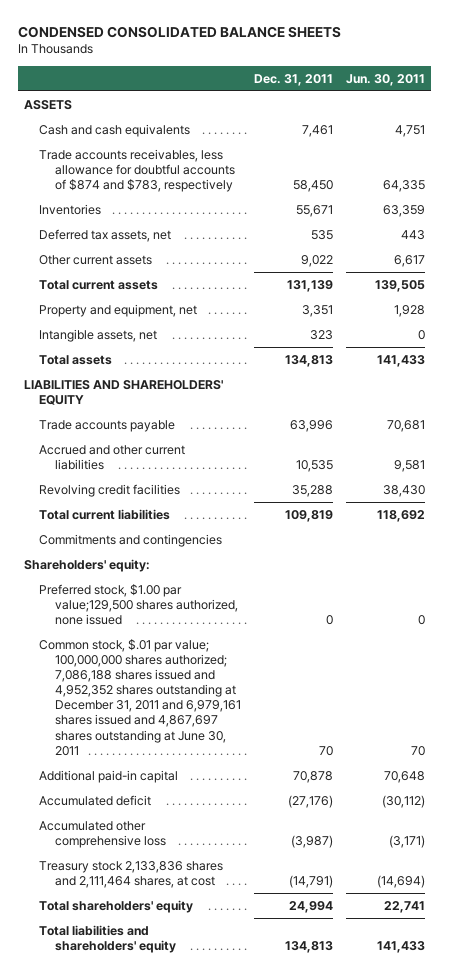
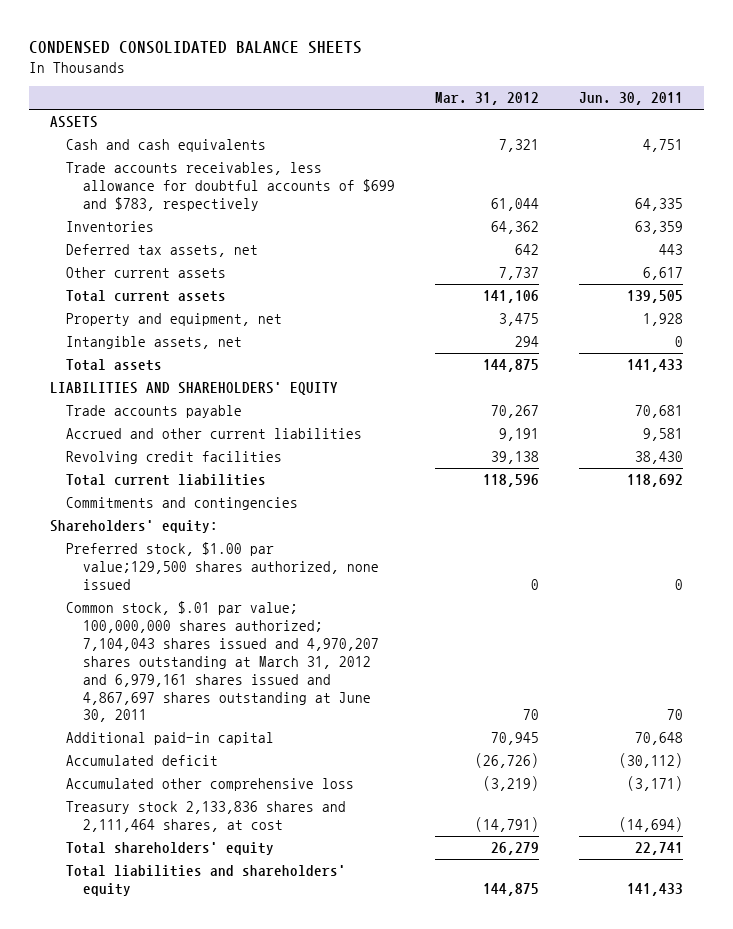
[253,73,333,86] Dec. 31, 2011 -> none
none -> [435,92,540,106] Mar. 31, 2012
[39,148,235,193] Trade accounts receivables, less allowance for doubtful accounts of $874 and $783, respectively -> [66,162,395,211] Trade accounts receivables, less allowance for doubtful accounts of $699 and $783, respectively
[39,638,241,756] Common stock, $.01 par value; 100,000,000 shares authorized; 7,086,188 shares issued and 4,952,352 shares outstanding at December 31, 2011 and 6,979,161 shares issued and 4,867,697 shares outstanding at June 30, 2011 -> [66,601,379,723] Common stock, $.01 par value; 100,000,000 shares authorized; 7,104,043 shares issued and 4,970,207 shares outstanding at March 31, 2012 and 6,979,161 shares issued and 4,867,697 shares outstanding at June 30, 2011

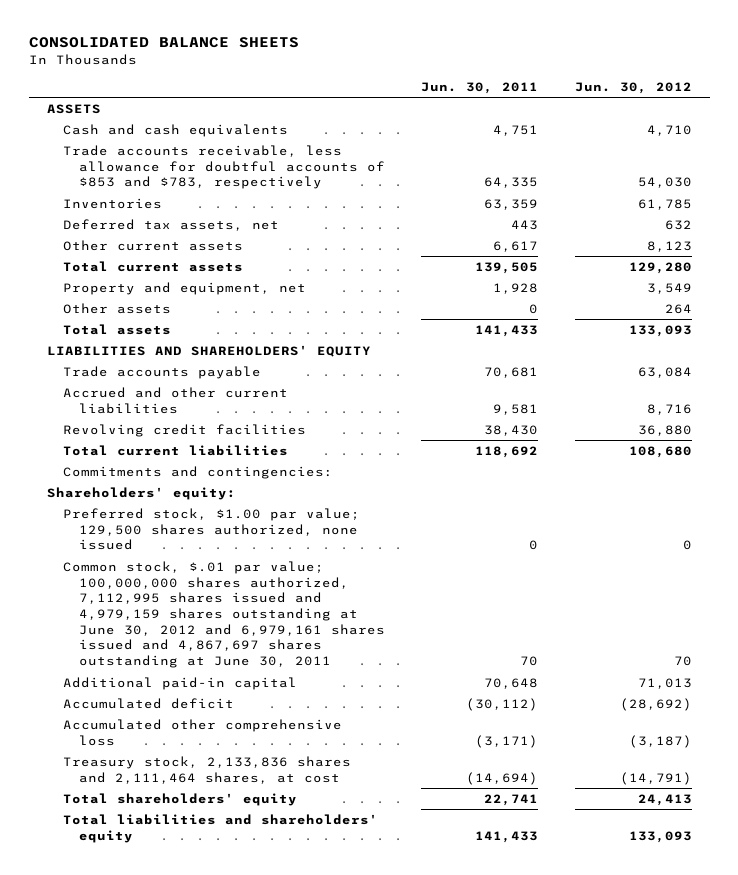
[29,41,363,55] CONDENSED CONSOLIDATED BALANCE SHEETS -> [28,37,299,49] CONSOLIDATED BALANCE SHEETS
[435,92,540,106] Mar. 31, 2012 -> none
none -> [574,81,692,94] Jun. 30, 2012
[66,162,395,211] Trade accounts receivables, less allowance for doubtful accounts of $699 and $783, respectively -> [62,144,385,190] Trade accounts receivable, less allowance for doubtful accounts of $853 and $783, respectively
[66,336,243,350] Intangible assets, net -> none
none -> [62,302,171,314] Other assets
[66,497,299,511] Commitments and contingencies -> [62,465,333,479] Commitments and contingencies:
[66,542,379,590] Preferred stock, $1.00 par value;129,500 shares authorized, none issued -> [62,507,360,551] Preferred stock, $1.00 par value; 129,500 shares authorized, none issued
[66,601,379,723] Common stock, $.01 par value; 100,000,000 shares authorized; 7,104,043 shares issued and 4,970,207 shares outstanding at March 31, 2012 and 6,979,161 shares issued and 4,867,697 shares outstanding at June 30, 2011 -> [62,560,385,669] Common stock, $.01 par value; 100,000,000 shares authorized, 7,112,995 shares issued and 4,979,159 shares outstanding at June 30, 2012 and 6,979,161 shares issued and 4,867,697 shares outstanding at June 30, 2011
[66,801,347,832] Treasury stock 2,133,836 shares and 2,111,464 shares, at cost -> [62,755,351,784] Treasury stock, 2,133,836 shares and 2,111,464 shares, at cost

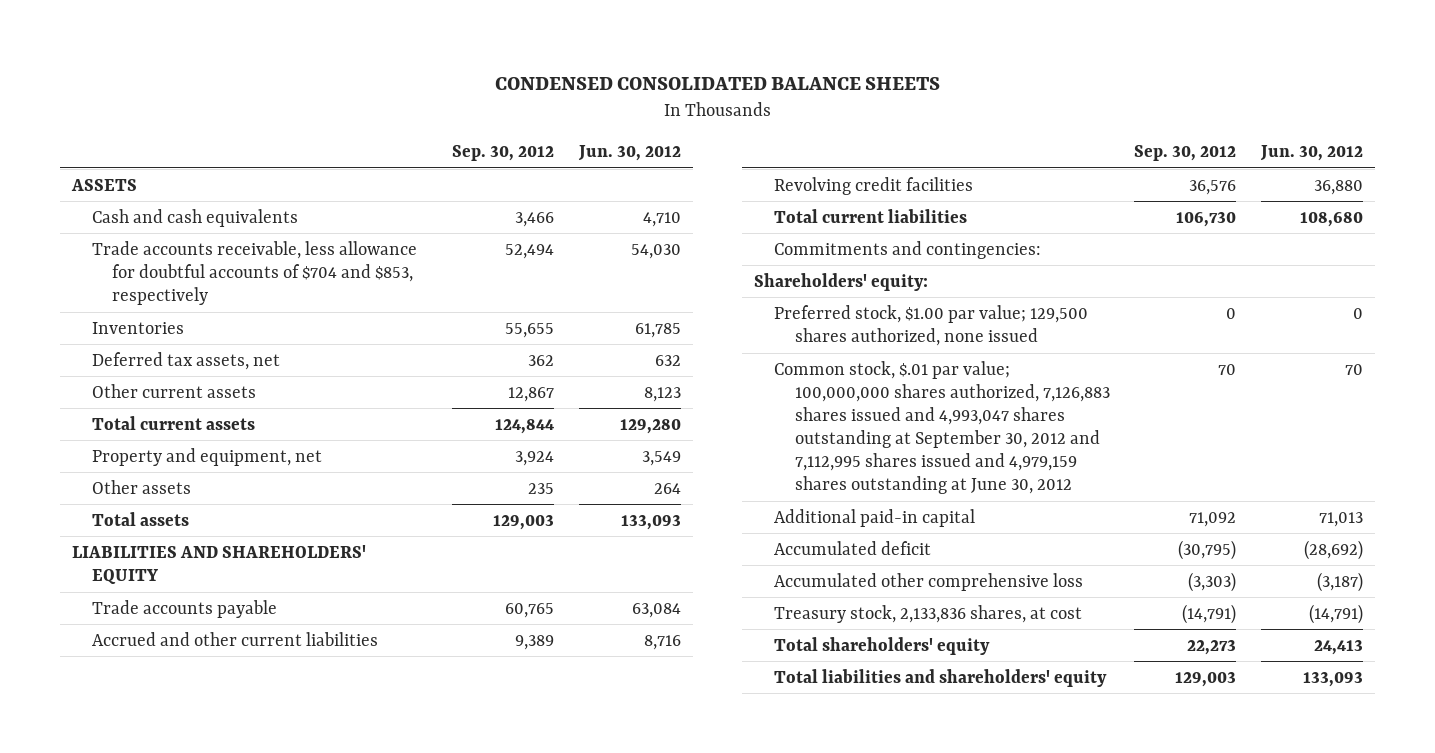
[28,37,299,49] CONSOLIDATED BALANCE SHEETS -> [494,76,940,90] CONDENSED CONSOLIDATED BALANCE SHEETS
[421,81,539,94] Jun. 30, 2011 -> none
none -> [452,145,555,162] Sep. 30, 2012
[62,144,385,190] Trade accounts receivable, less allowance for doubtful accounts of $853 and $783, respectively -> [92,240,418,305] Trade accounts receivable, less allowance for doubtful accounts of $704 and $853, respectively
[62,560,385,669] Common stock, $.01 par value; 100,000,000 shares authorized, 7,112,995 shares issued and 4,979,159 shares outstanding at June 30, 2012 and 6,979,161 shares issued and 4,867,697 shares outstanding at June 30, 2011 -> [774,360,1110,495] Common stock, $.01 par value; 100,000,000 shares authorized, 7,126,883 shares issued and 4,993,047 shares outstanding at September 30, 2012 and 7,112,995 shares issued and 4,979,159 shares outstanding at June 30, 2012
[62,755,351,784] Treasury stock, 2,133,836 shares and 2,111,464 shares, at cost -> [774,604,1083,623] Treasury stock, 2,133,836 shares, at cost

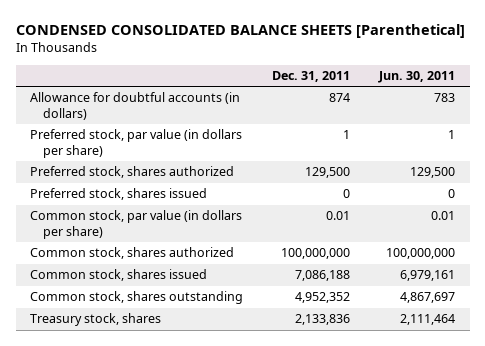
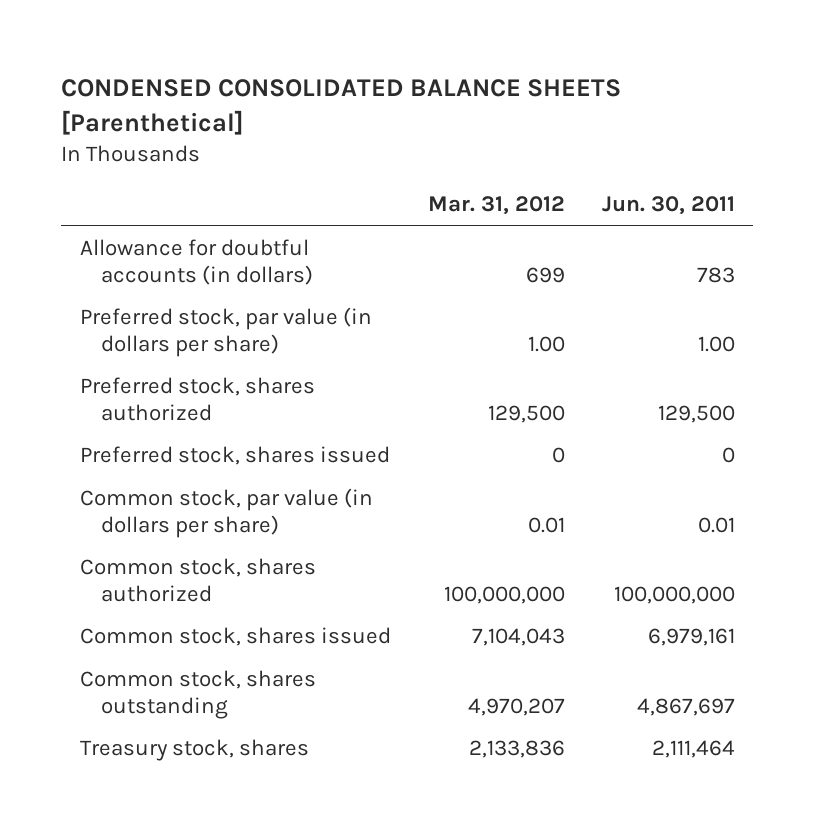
[272,70,351,82] Dec. 31, 2011 -> none
none -> [427,196,565,216] Mar. 31, 2012
[448,130,456,140] 1 -> [697,336,735,353] 1.00

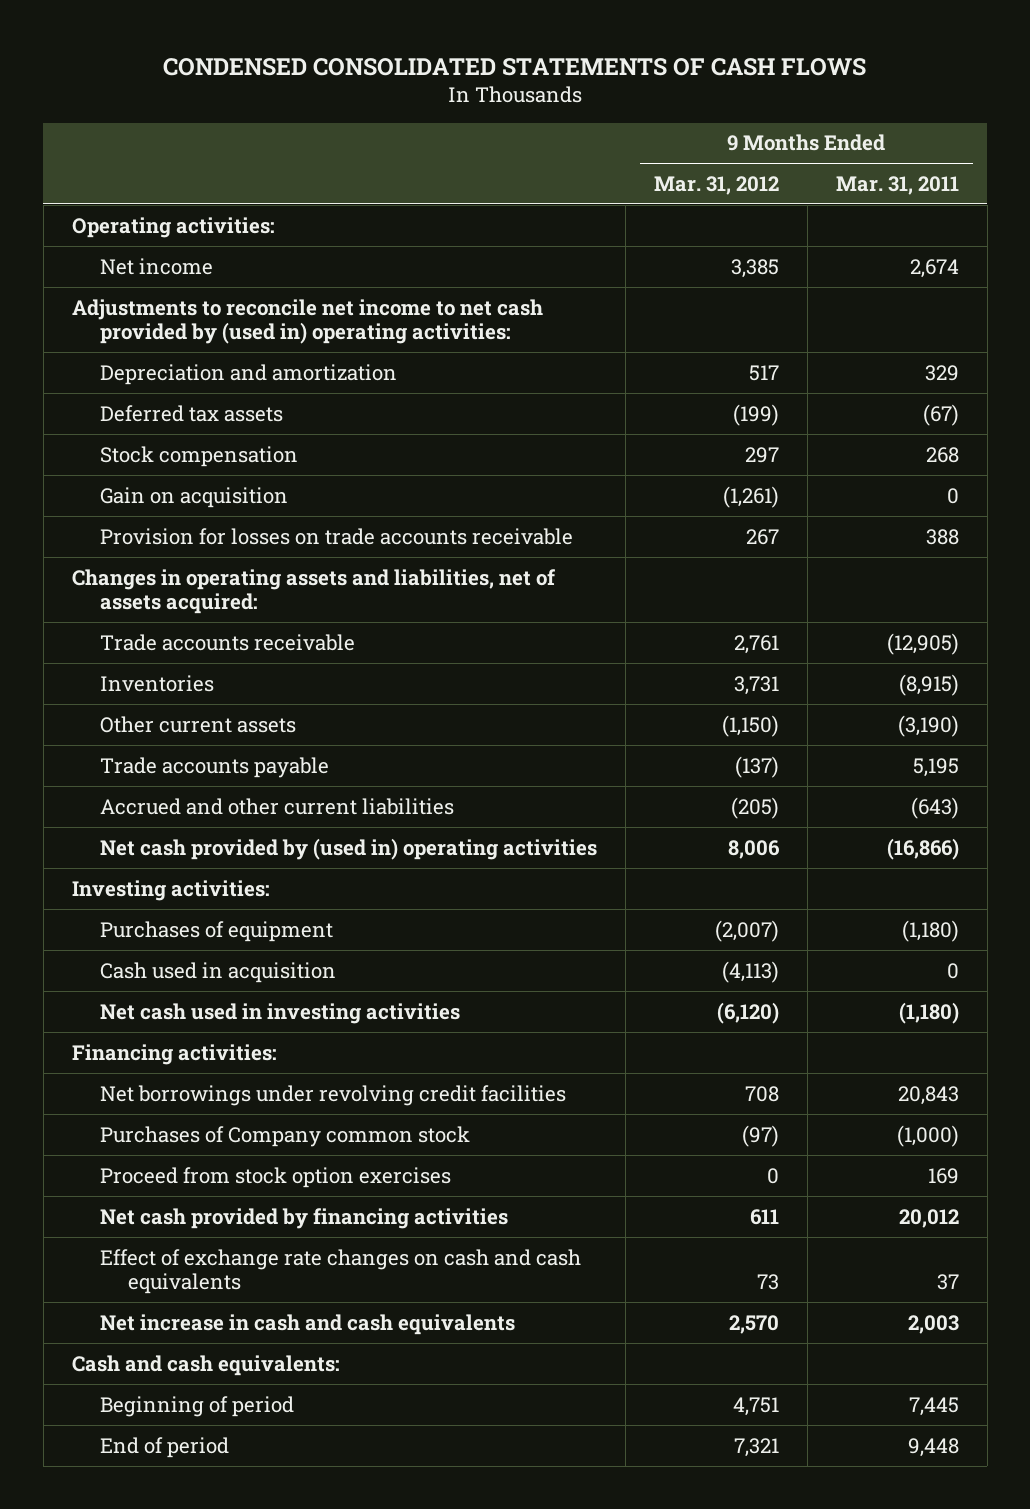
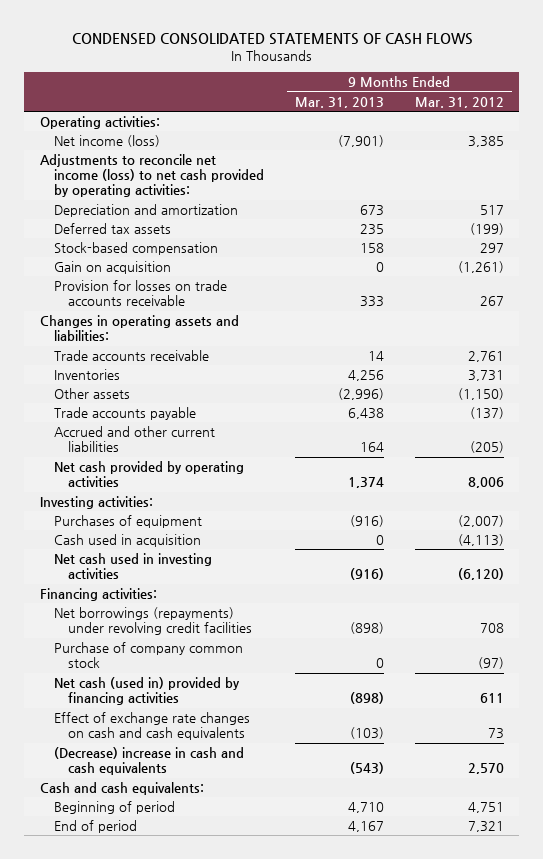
[835,175,959,195] Mar. 31, 2011 -> none
none -> [294,96,384,108] Mar. 31, 2013
[99,257,213,275] Net income -> [53,135,160,148] Net income (loss)
[71,298,543,345] Adjustments to reconcile net income to net cash provided by (used in) operating activities: -> [39,154,264,198] Adjustments to reconcile net income (loss) to net cash provided by operating activities:
[99,445,298,467] Stock compensation -> [53,242,218,256] Stock-based compensation
[71,568,556,615] Changes in operating assets and liabilities, net of assets acquired: -> [39,315,239,342] Changes in operating assets and liabilities:
[99,715,296,733] Other current assets -> [53,388,130,400] Other assets
[99,837,597,860] Net cash provided by (used in) operating activities -> [53,461,244,488] Net cash provided by operating activities
[99,1166,451,1188] Proceed from stock option exercises -> none
[99,1084,566,1106] Net borrowings under revolving credit facilities -> [53,607,252,636] Net borrowings (repayments) under revolving credit facilities
[99,1125,470,1147] Purchases of Company common stock -> [53,642,243,669] Purchase of company common stock
[99,1207,508,1229] Net cash provided by financing activities -> [53,677,240,706] Net cash (used in) provided by financing activities
[99,1313,515,1335] Net increase in cash and cash equivalents -> [53,747,244,776] (Decrease) increase in cash and cash equivalents

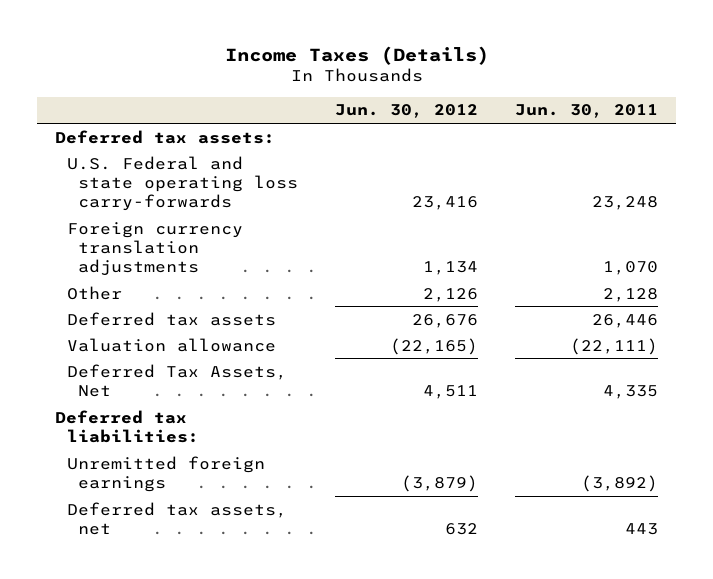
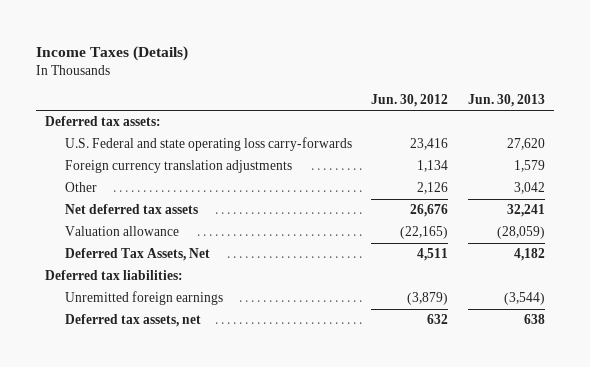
[514,104,658,119] Jun. 30, 2011 -> none
none -> [467,93,545,107] Jun. 30, 2013
[66,311,276,326] Deferred tax assets -> [65,204,199,215] Net deferred tax assets

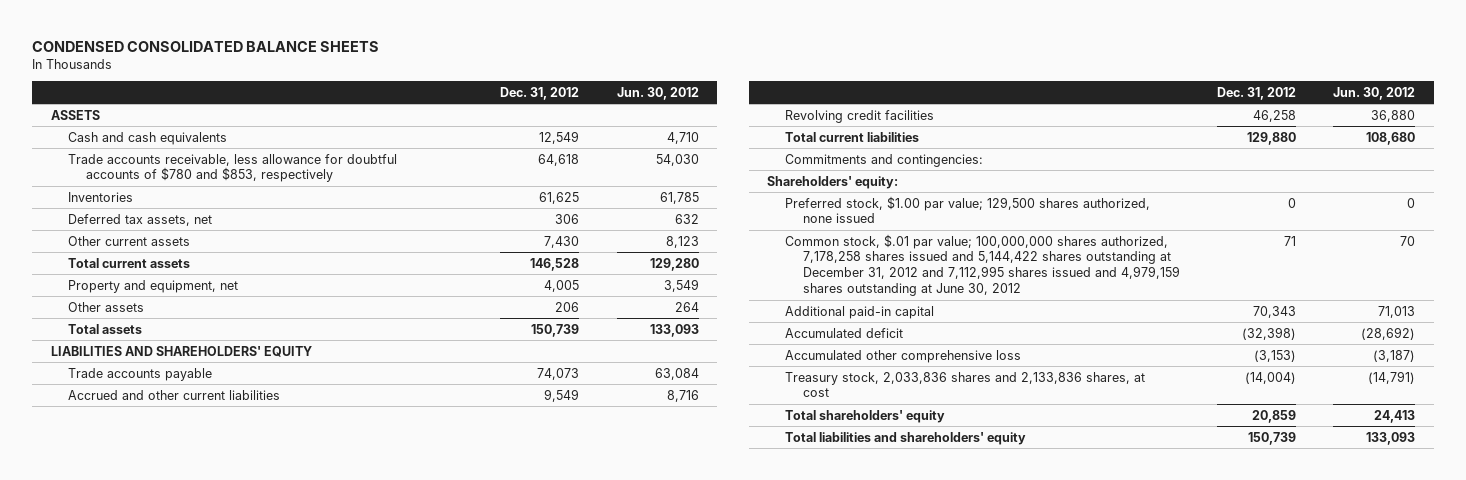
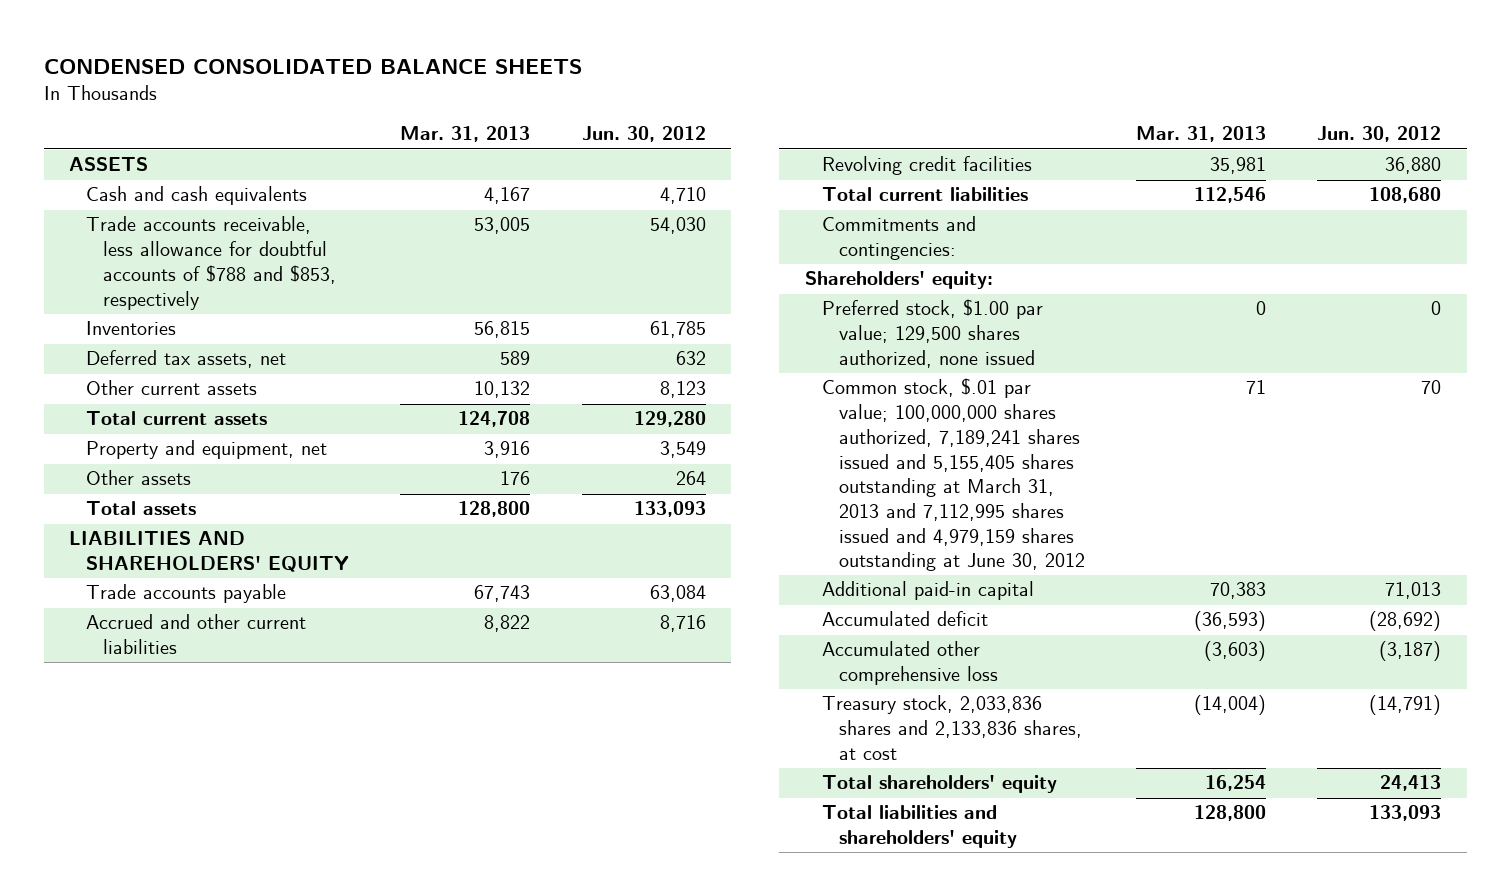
[500,86,580,100] Dec. 31, 2012 -> none
none -> [400,126,531,143] Mar. 31, 2013
[68,153,398,183] Trade accounts receivable, less allowance for doubtful accounts of $780 and $853, respectively -> [86,216,336,310] Trade accounts receivable, less allowance for doubtful accounts of $788 and $853, respectively
[785,233,1181,297] Common stock, $.01 par value; 100,000,000 shares authorized, 7,178,258 shares issued and 5,144,422 shares outstanding at December 31, 2012 and 7,112,995 shares issued and 4,979,159 shares outstanding at June 30, 2012 -> [821,378,1085,572] Common stock, $.01 par value; 100,000,000 shares authorized, 7,189,241 shares issued and 5,155,405 shares outstanding at March 31, 2013 and 7,112,995 shares issued and 4,979,159 shares outstanding at June 30, 2012

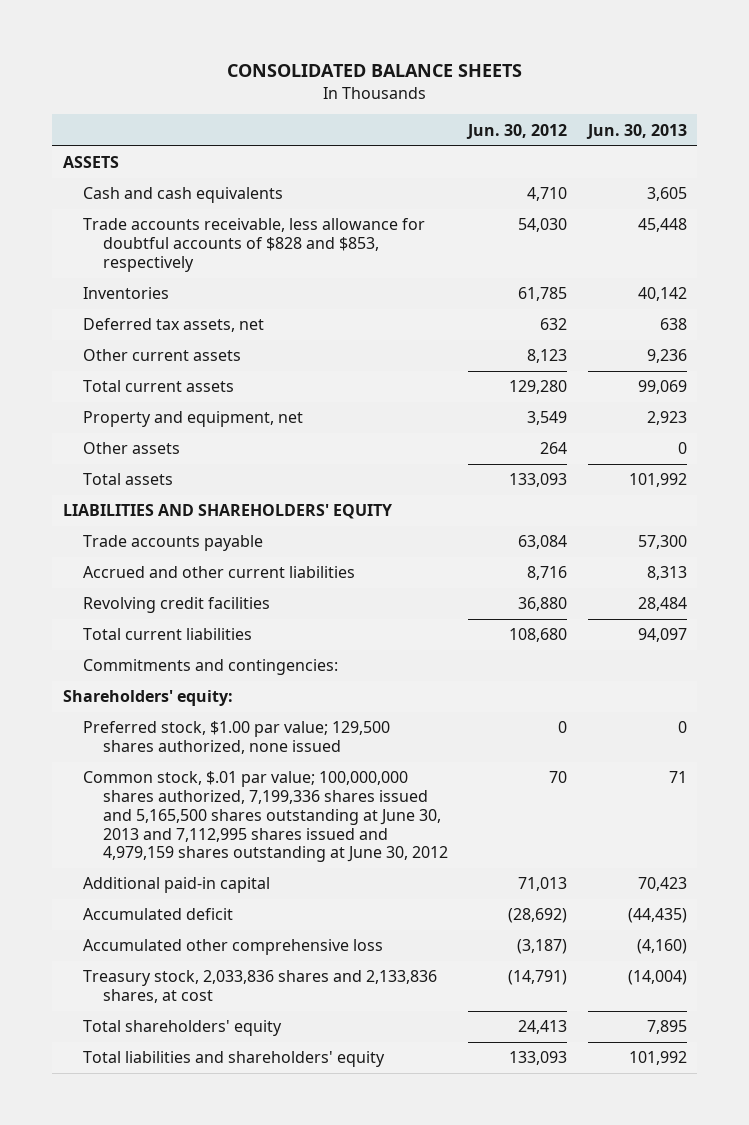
[43,58,582,74] CONDENSED CONSOLIDATED BALANCE SHEETS -> [226,64,522,78] CONSOLIDATED BALANCE SHEETS
[400,126,531,143] Mar. 31, 2013 -> none
none -> [585,123,687,139] Jun. 30, 2013
[86,216,336,310] Trade accounts receivable, less allowance for doubtful accounts of $788 and $853, respectively -> [82,218,425,272] Trade accounts receivable, less allowance for doubtful accounts of $828 and $853, respectively
[821,378,1085,572] Common stock, $.01 par value; 100,000,000 shares authorized, 7,189,241 shares issued and 5,155,405 shares outstanding at March 31, 2013 and 7,112,995 shares issued and 4,979,159 shares outstanding at June 30, 2012 -> [82,771,449,863] Common stock, $.01 par value; 100,000,000 shares authorized, 7,199,336 shares issued and 5,165,500 shares outstanding at June 30, 2013 and 7,112,995 shares issued and 4,979,159 shares outstanding at June 30, 2012

